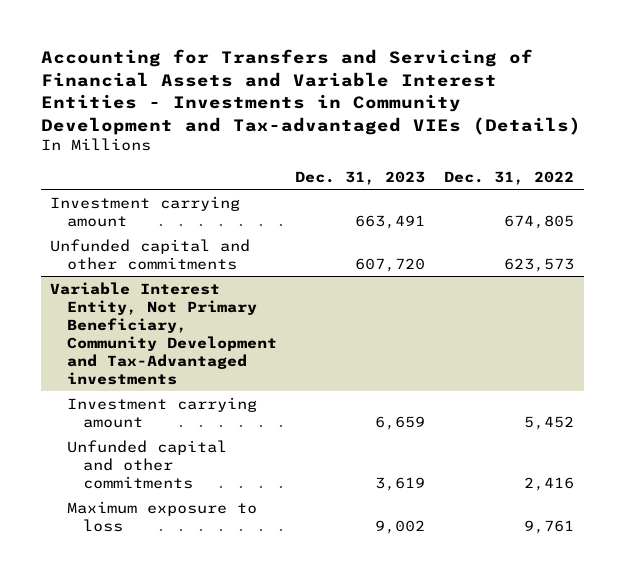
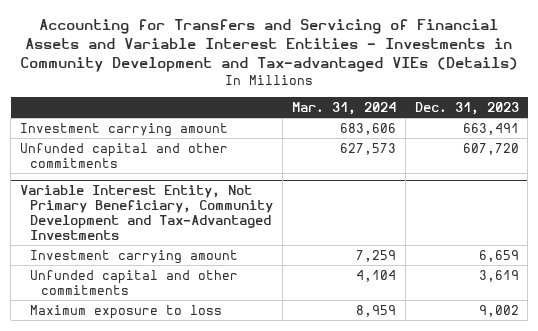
[444,171,575,186] Dec. 31, 2022 -> none
none -> [291,101,396,115] Mar. 31, 2024
[50,281,277,385] Variable Interest Entity, Not Primary Beneficiary, Community Development and Tax-Advantaged investments -> [19,185,274,240] Variable Interest Entity, Not Primary Beneficiary, Community Development and Tax-Advantaged Investments

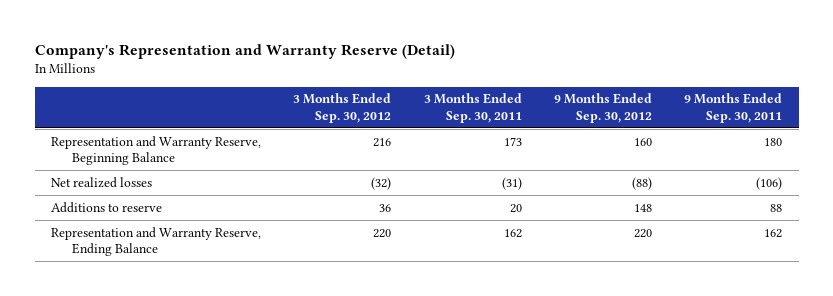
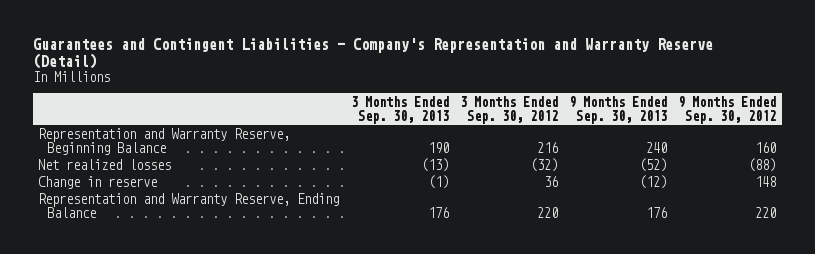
[34,44,455,60] Company's Representation and Warranty Reserve (Detail) -> [32,37,713,69] Guarantees and Contingent Liabilities - Company's Representation and Warranty Reserve (Detail)
[423,93,522,123] 3 Months Ended Sep. 30, 2011 -> none
[684,93,783,123] 9 Months Ended Sep. 30, 2011 -> none
none -> [350,95,449,124] 3 Months Ended Sep. 30, 2013
none -> [569,95,668,124] 9 Months Ended Sep. 30, 2013
[50,201,162,213] Additions to reserve -> [38,175,158,189] Change in reserve

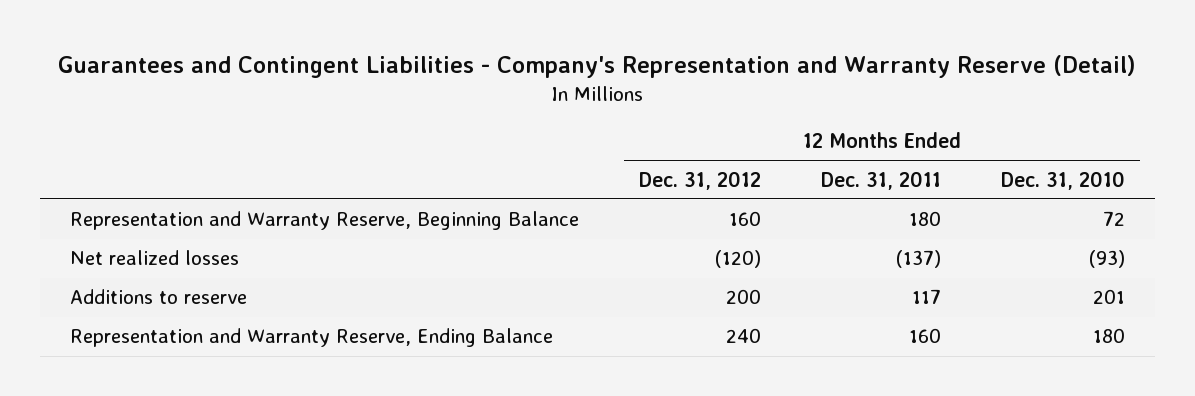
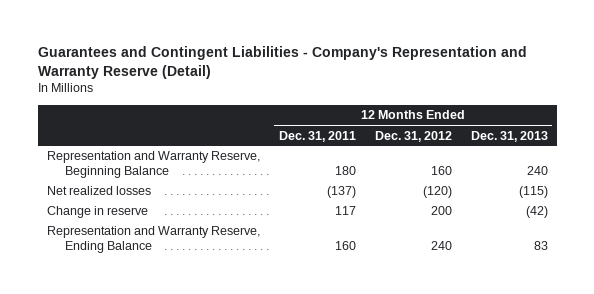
[1000,170,1125,190] Dec. 31, 2010 -> none
none -> [470,130,548,142] Dec. 31, 2013
[70,289,248,305] Additions to reserve -> [46,206,148,219] Change in reserve

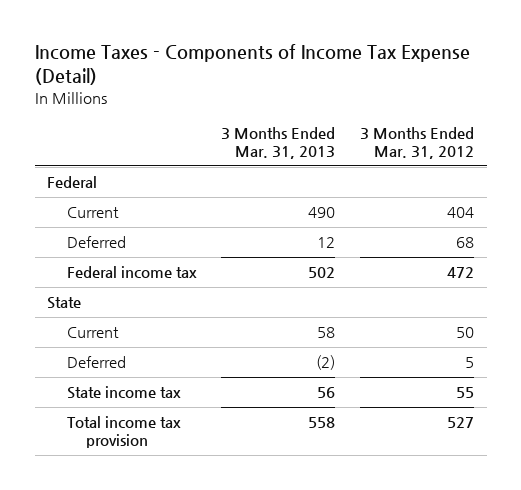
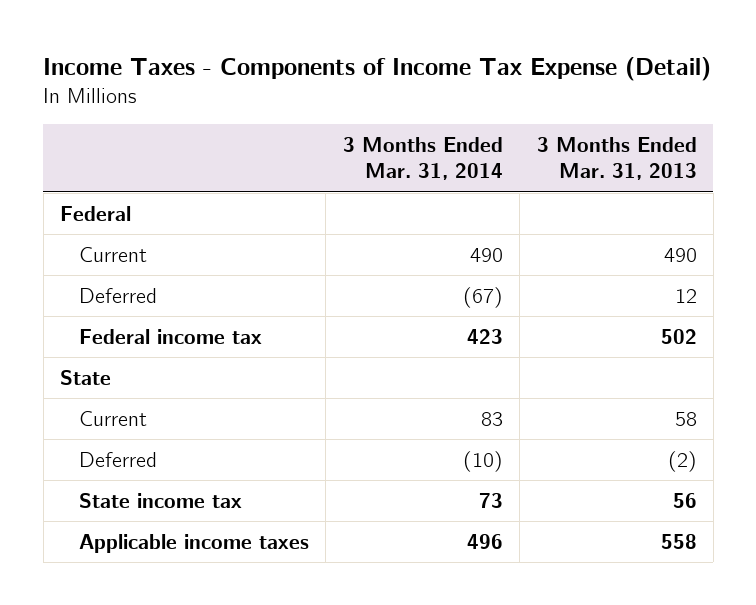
[360,127,475,160] 3 Months Ended Mar. 31, 2012 -> none
none -> [342,136,503,181] 3 Months Ended Mar. 31, 2014
[66,416,181,449] Total income tax provision -> [78,533,309,553] Applicable income taxes

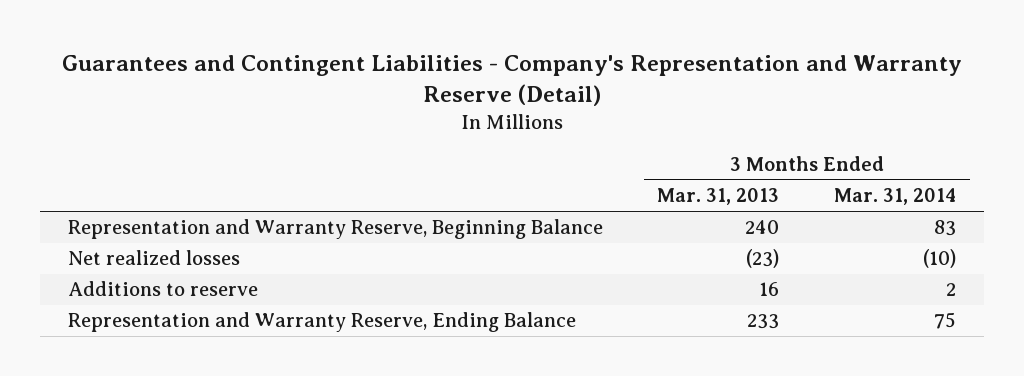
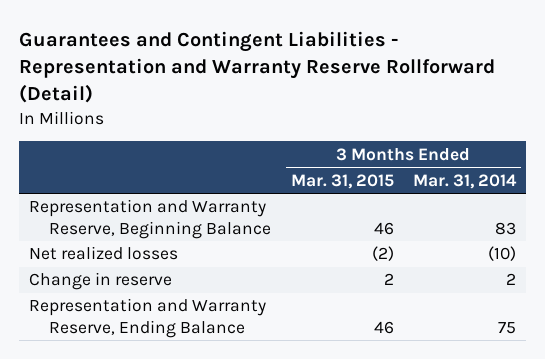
[62,55,963,107] Guarantees and Contingent Liabilities - Company's Representation and Warranty Reserve (Detail) -> [18,30,495,104] Guarantees and Contingent Liabilities - Representation and Warranty Reserve Rollforward (Detail)
[657,188,780,206] Mar. 31, 2013 -> none
none -> [290,173,394,189] Mar. 31, 2015
[67,281,258,297] Additions to reserve -> none
none -> [28,272,172,291] Change in reserve

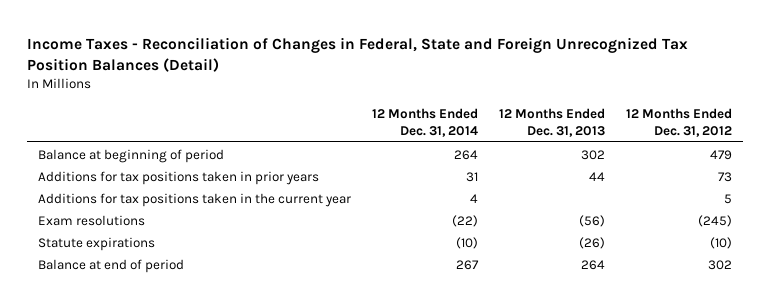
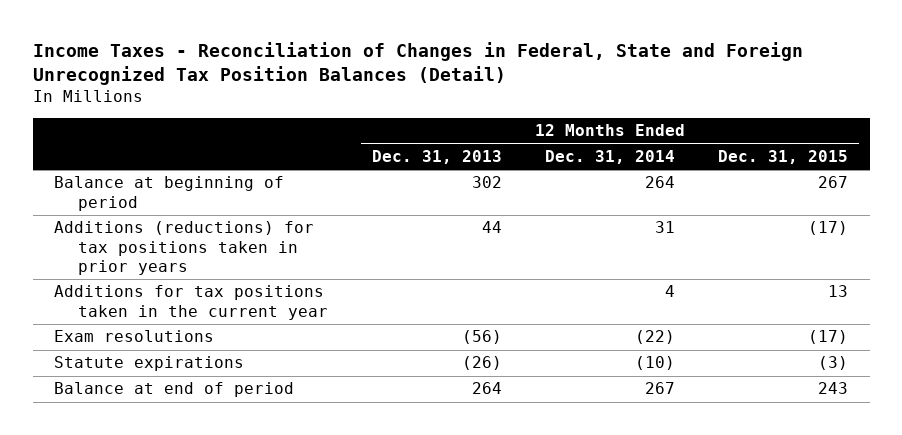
[626,107,733,137] 12 Months Ended Dec. 31, 2012 -> none
none -> [717,149,848,164] Dec. 31, 2015
[37,170,319,185] Additions for tax positions taken in prior years -> [54,221,315,276] Additions (reductions) for tax positions taken in prior years

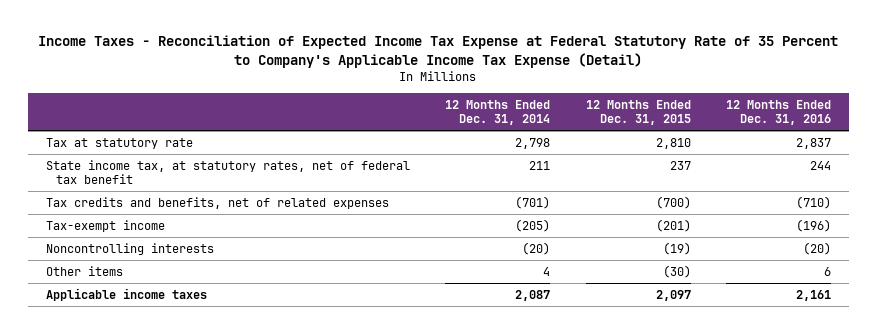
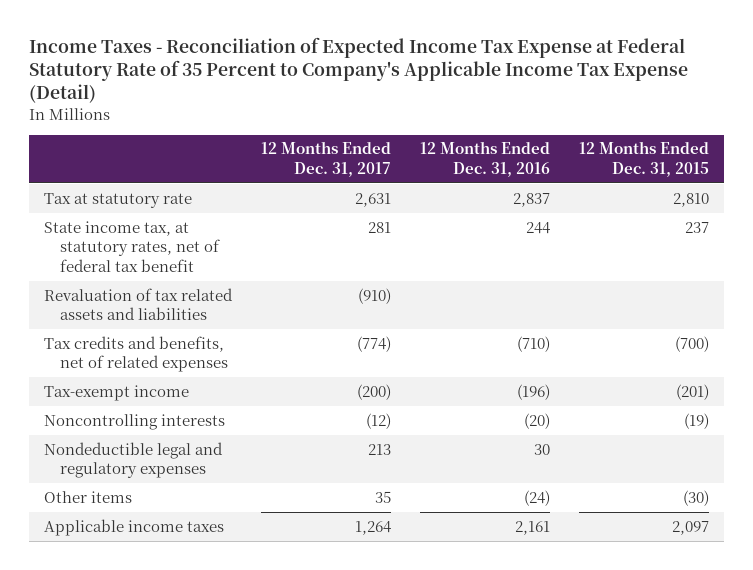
[445,99,551,126] 12 Months Ended Dec. 31, 2014 -> none
none -> [261,141,392,177] 12 Months Ended Dec. 31, 2017
none -> [43,287,233,321] Revaluation of tax related assets and liabilities
none -> [43,441,223,479] Nondeductible legal and regulatory expenses
[824,266,832,276] 6 -> [524,489,551,506] (24)

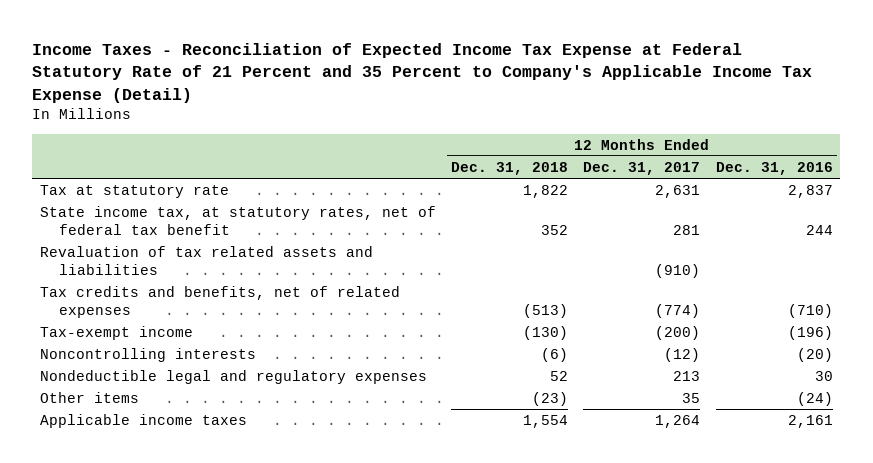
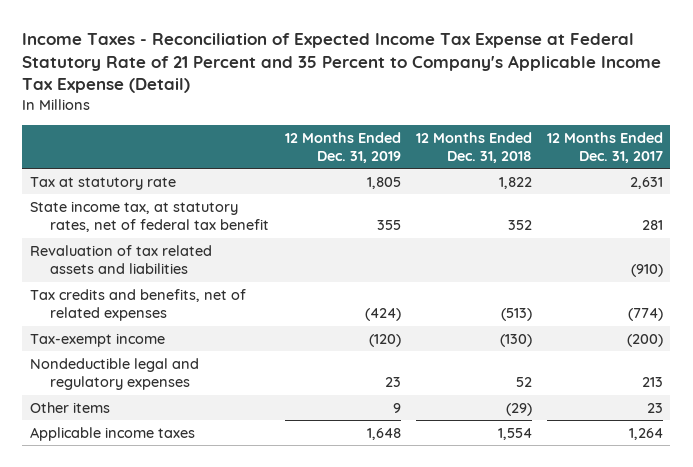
[715,161,833,175] Dec. 31, 2016 -> none
none -> [284,131,401,163] 12 Months Ended Dec. 31, 2019
[39,347,256,362] Noncontrolling interests -> none
[532,391,569,406] (23) -> [505,402,532,416] (29)
[682,392,701,403] 35 -> [646,402,663,413] 23

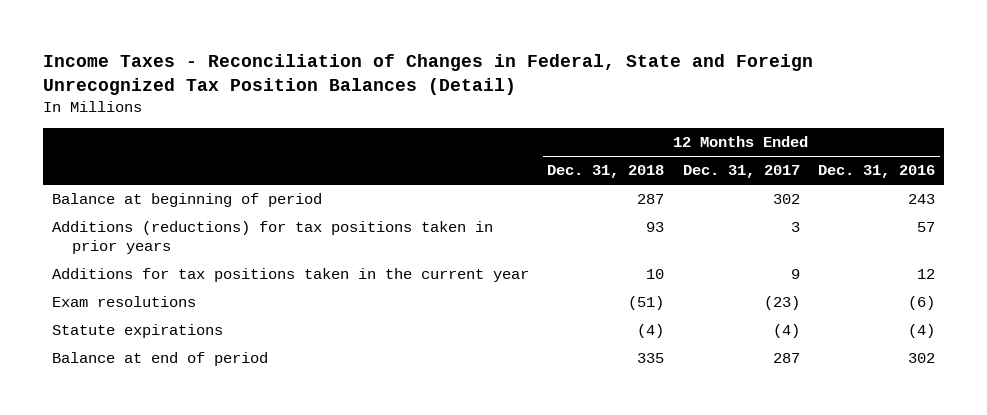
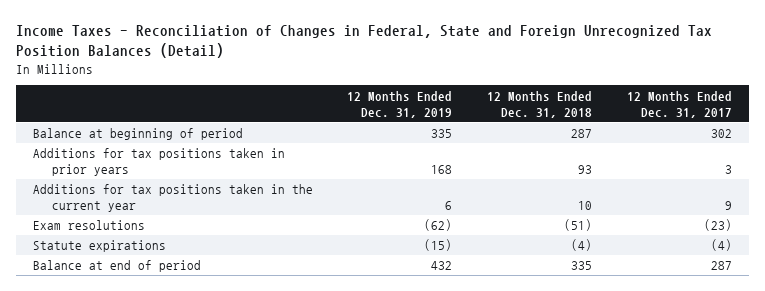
[817,165,935,179] Dec. 31, 2016 -> none
none -> [347,90,453,118] 12 Months Ended Dec. 31, 2019
[52,221,494,254] Additions (reductions) for tax positions taken in prior years -> [32,148,285,177] Additions for tax positions taken in prior years

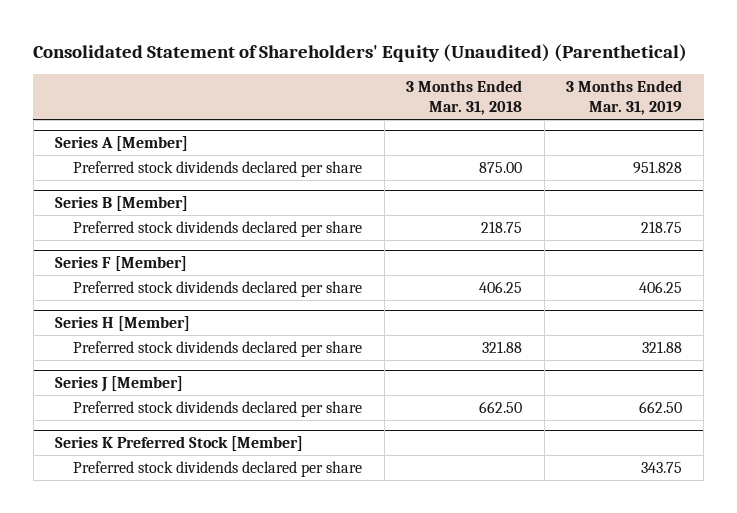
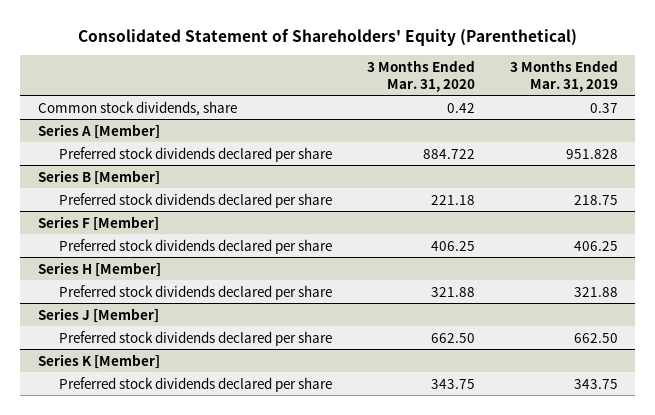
[33,44,688,63] Consolidated Statement of Shareholders' Equity (Unaudited) (Parenthetical) -> [77,28,577,46] Consolidated Statement of Shareholders' Equity (Parenthetical)
[406,79,523,116] 3 Months Ended Mar. 31, 2018 -> none
none -> [366,59,475,92] 3 Months Ended Mar. 31, 2020
none -> [37,100,237,116] Common stock dividends, share
[55,436,304,452] Series K Preferred Stock [Member] -> [37,353,160,369] Series K [Member]

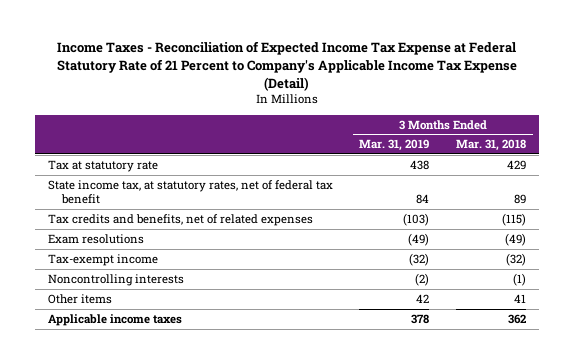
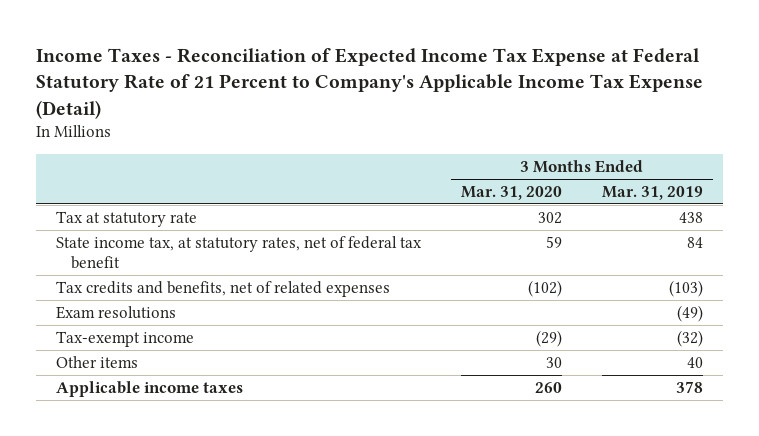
[456,139,527,152] Mar. 31, 2018 -> none
none -> [460,185,562,200] Mar. 31, 2020
[47,273,184,286] Noncontrolling interests -> none
[416,293,430,303] 42 -> [686,356,703,368] 40

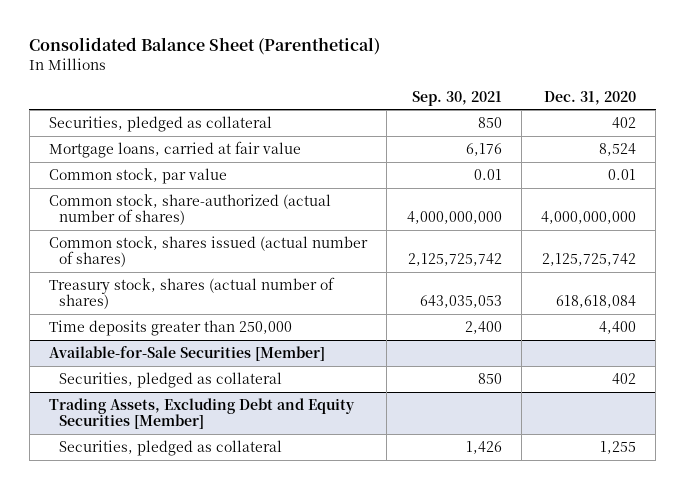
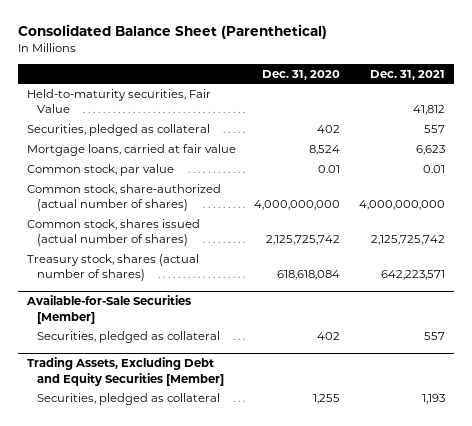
[411,90,502,106] Sep. 30, 2021 -> none
none -> [369,69,445,80] Dec. 31, 2021
none -> [27,88,212,114] Held-to-maturity securities, Fair Value
[49,319,293,336] Time deposits greater than 250,000 -> none

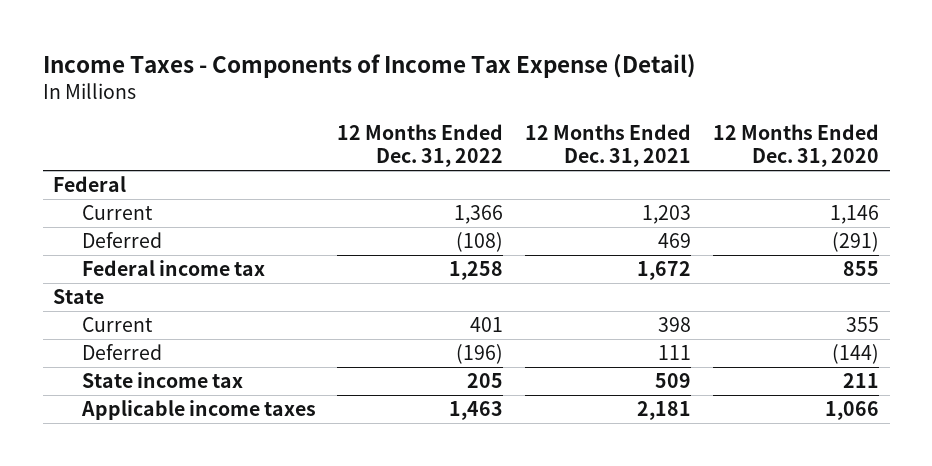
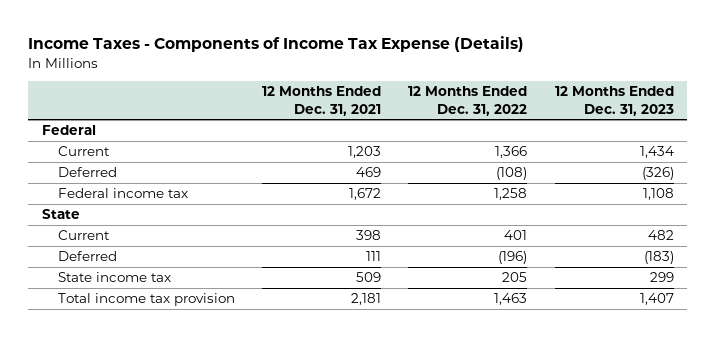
[42,53,696,78] Income Taxes - Components of Income Tax Expense (Detail) -> [28,36,525,53] Income Taxes - Components of Income Tax Expense (Details)
[713,124,880,168] 12 Months Ended Dec. 31, 2020 -> none
none -> [554,86,674,116] 12 Months Ended Dec. 31, 2023
[80,400,316,421] Applicable income taxes -> [57,293,235,307] Total income tax provision

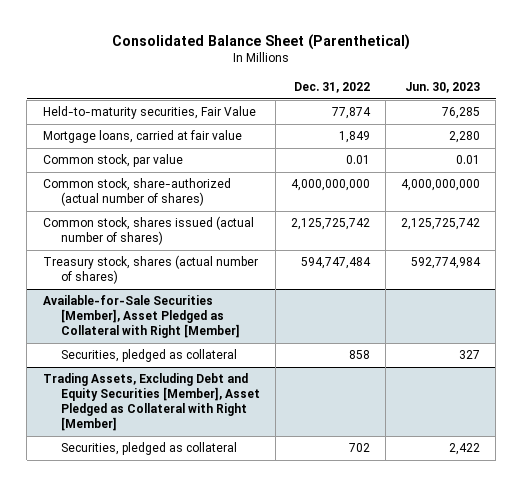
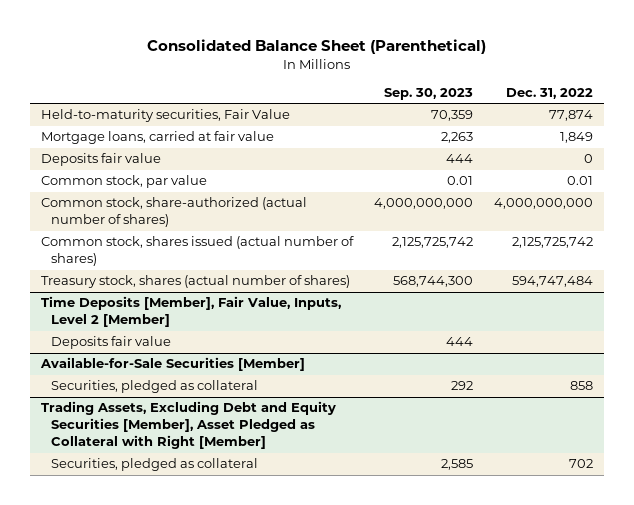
[405,81,481,93] Jun. 30, 2023 -> none
none -> [383,88,473,101] Sep. 30, 2023
none -> [40,153,161,167] Deposits fair value
[42,295,240,339] Available-for-Sale Securities [Member], Asset Pledged as Collateral with Right [Member] -> none
none -> [40,296,341,328] Time Deposits [Member], Fair Value, Inputs, Level 2 [Member]
none -> [51,336,172,350] Deposits fair value
none -> [39,357,305,372] Available-for-Sale Securities [Member]

